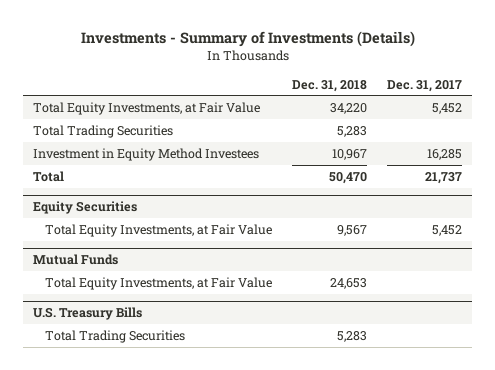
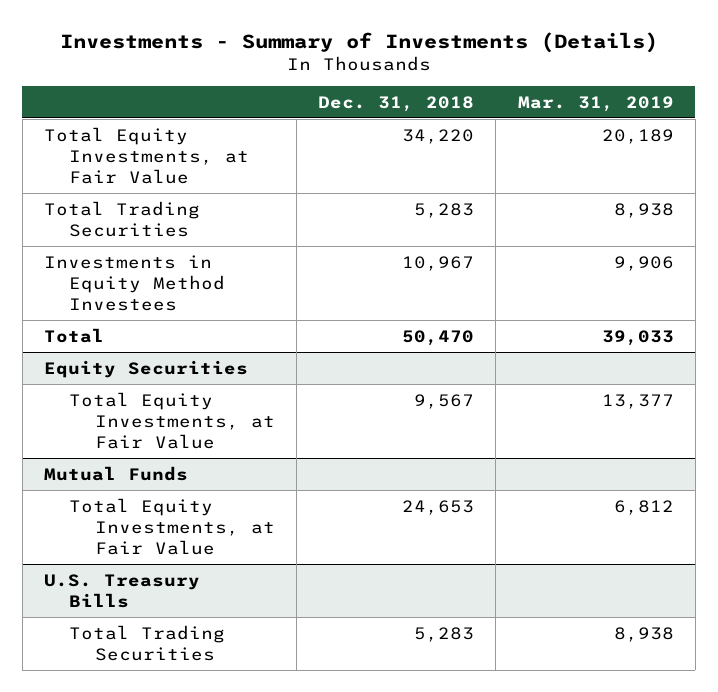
[387,79,463,92] Dec. 31, 2017 -> none
none -> [517,95,674,112] Mar. 31, 2019
[33,148,260,162] Investment in Equity Method Investees -> [44,254,226,311] Investments in Equity Method Investees

